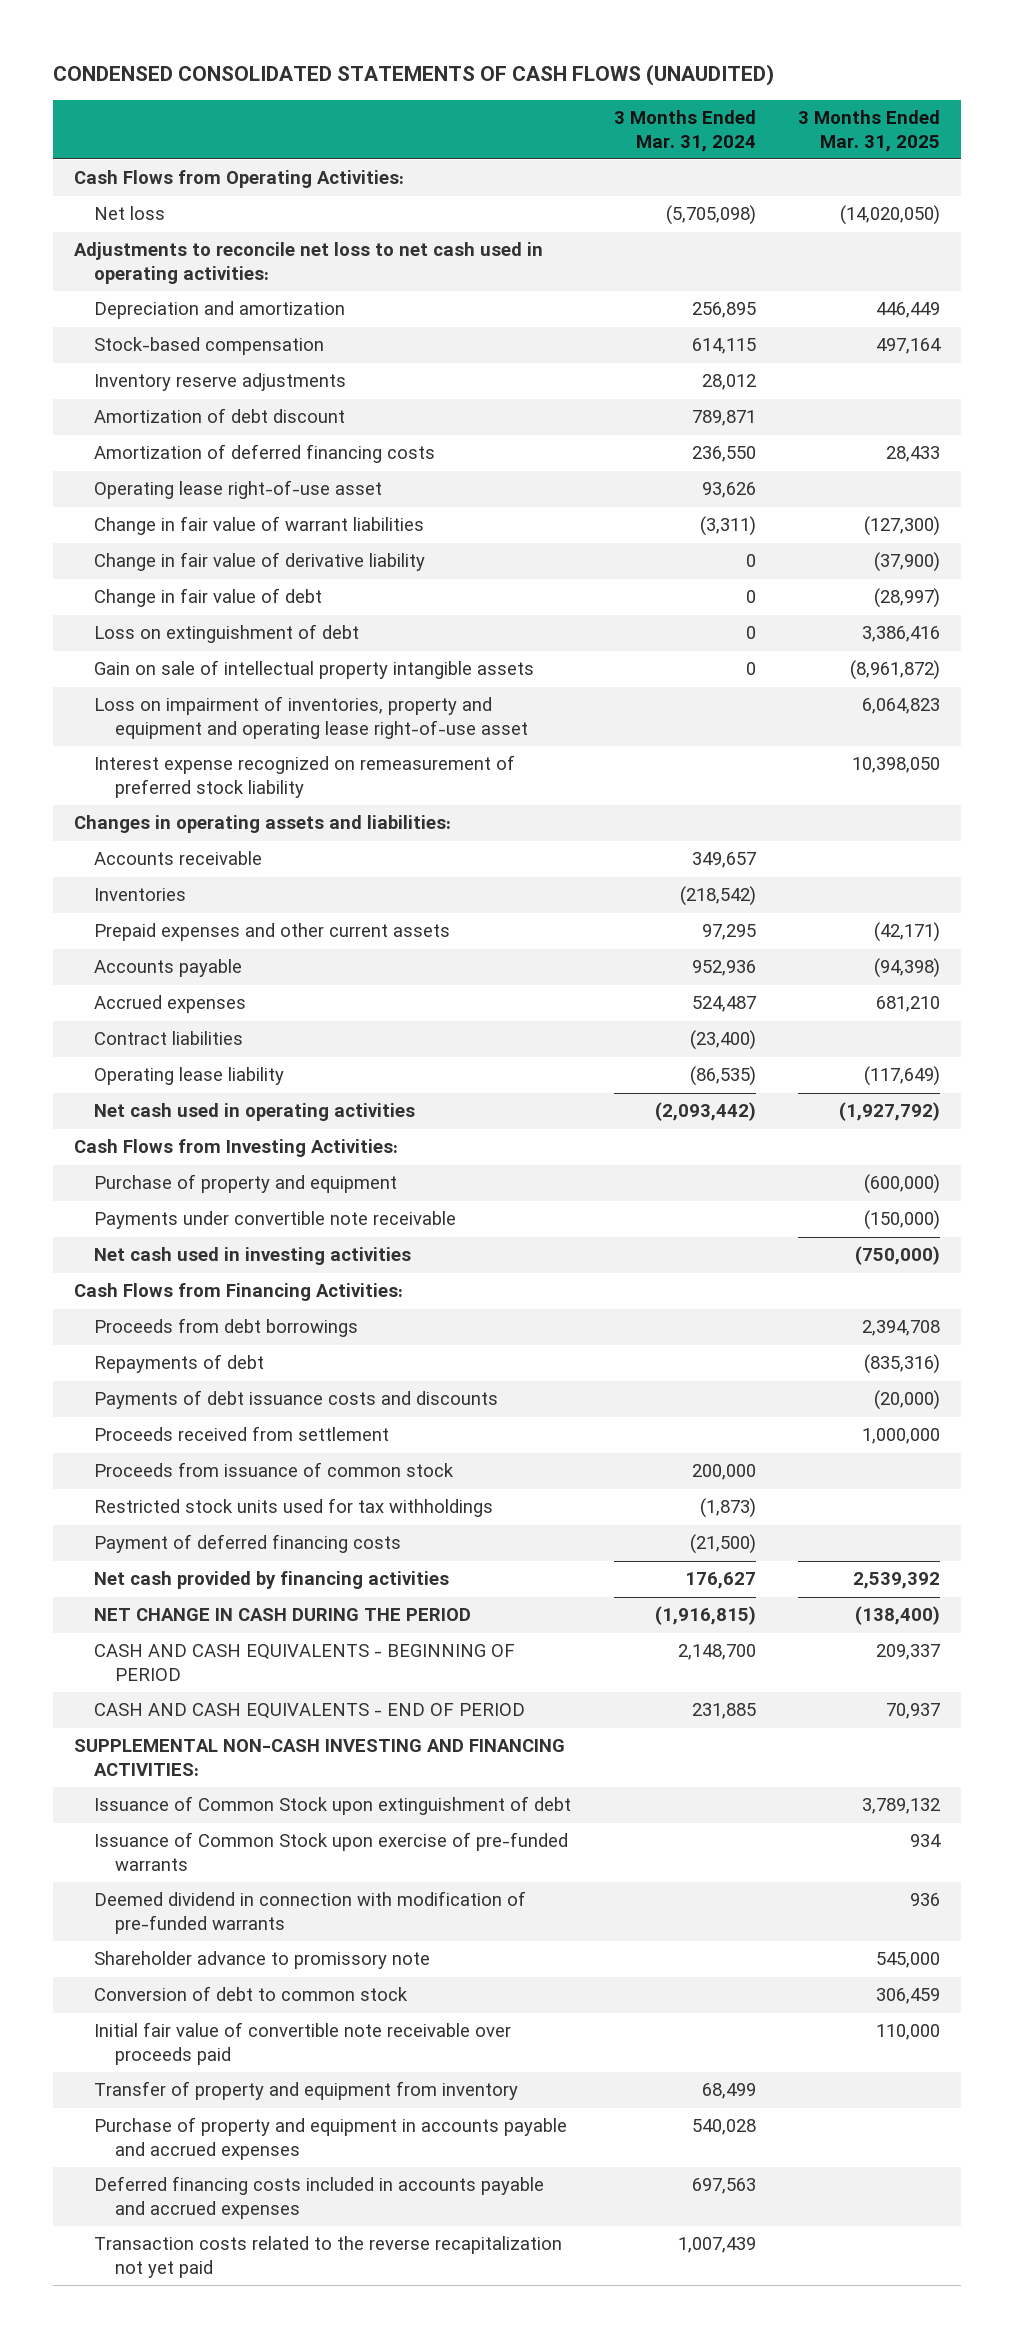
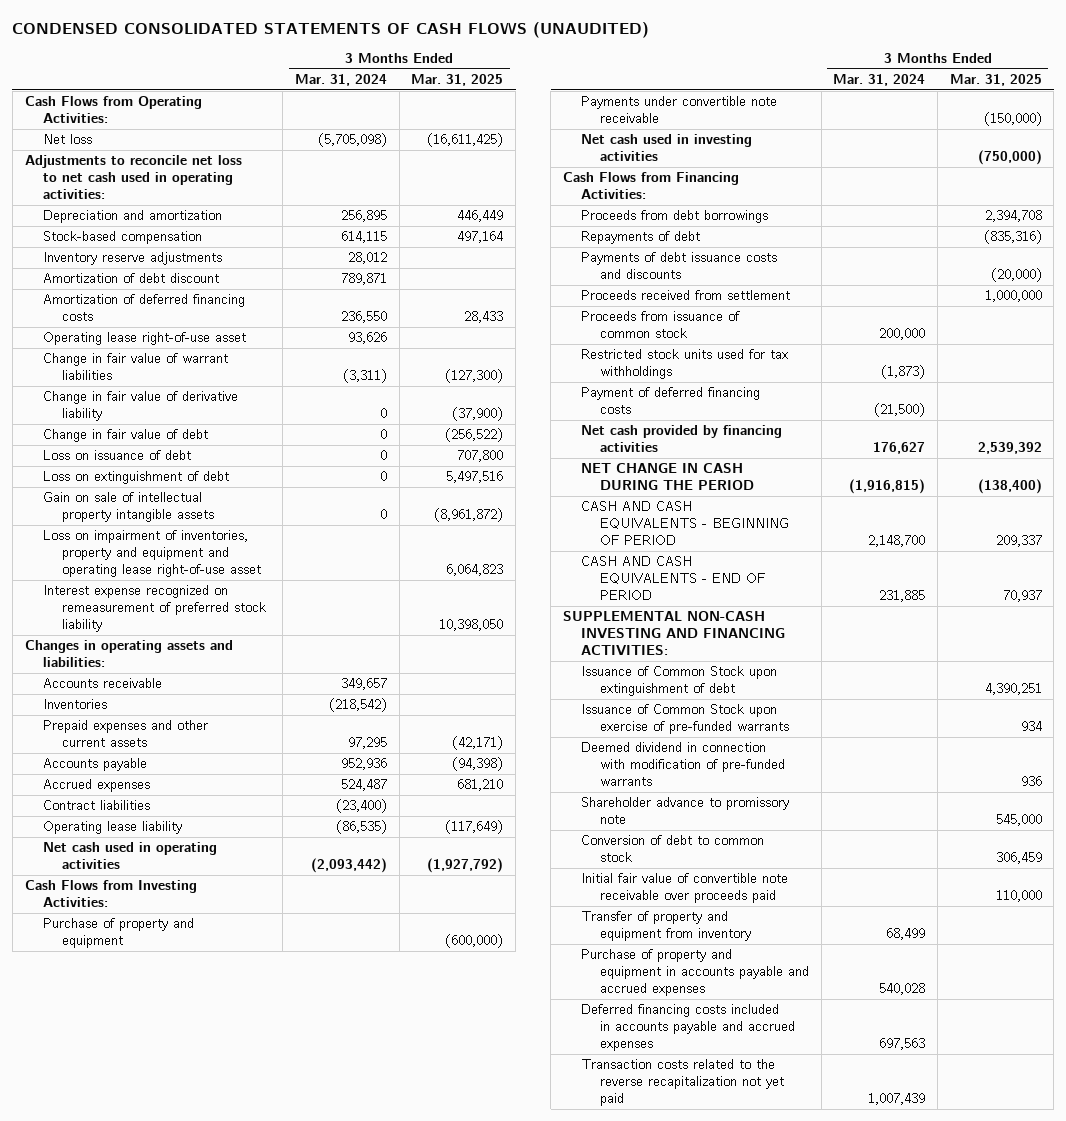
[839,205,940,226] (14,020,050) -> [427,133,504,148] (16,611,425)
[873,588,940,609] (28,997) -> [445,428,504,443] (256,522)
none -> [43,450,192,461] Loss on issuance of debt
[861,626,940,643] 3,386,416 -> [446,471,504,484] 5,497,516
[861,1798,940,1815] 3,789,132 -> [984,683,1042,696] 4,390,251

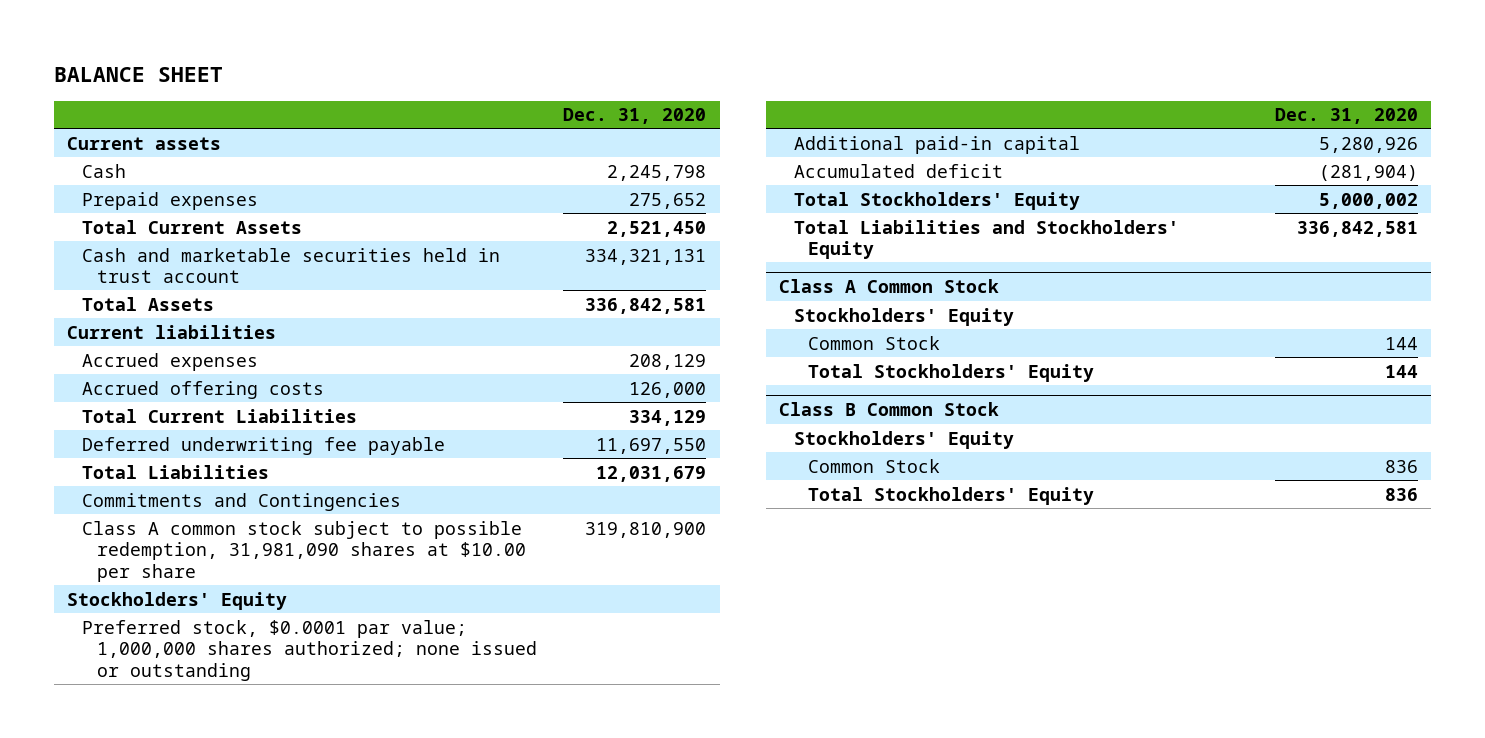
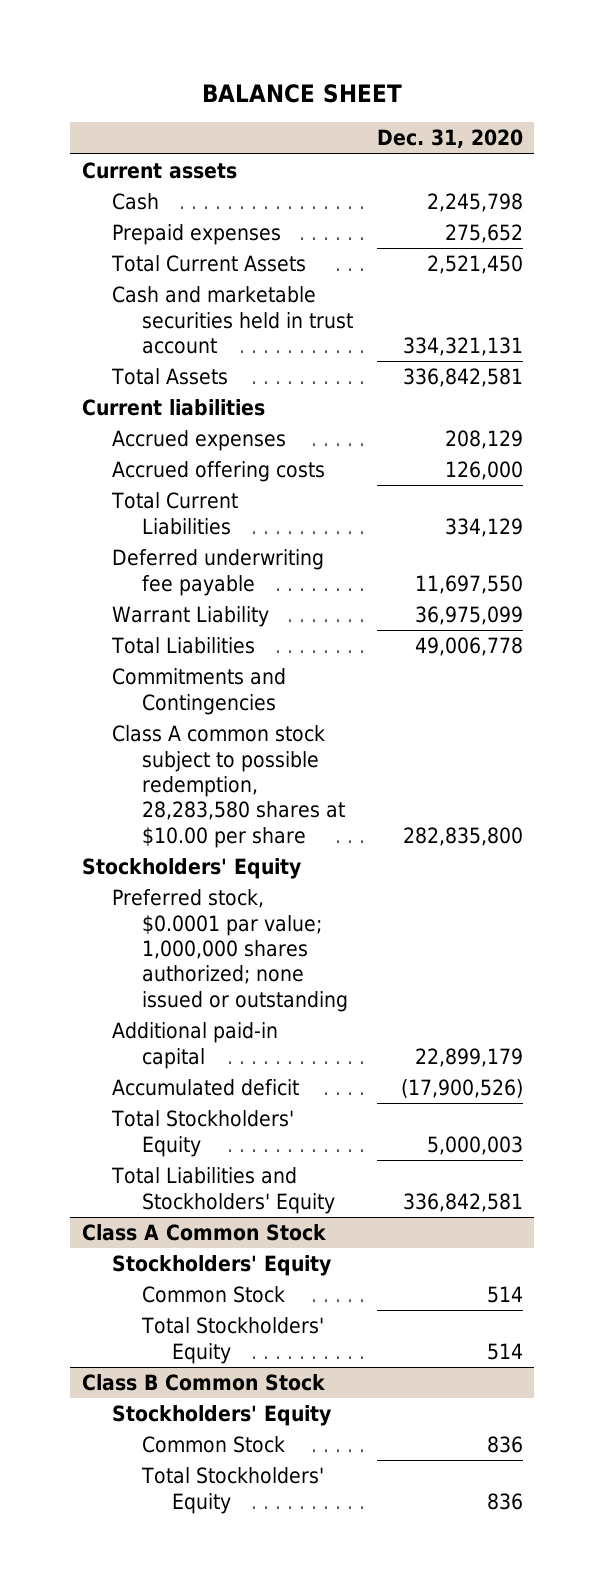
none -> [111,606,269,628] Warrant Liability
[596,465,707,482] 12,031,679 -> [414,637,523,657] 49,006,778
[82,520,526,582] Class A common stock subject to possible redemption, 31,981,090 shares at $10.00 per share -> [111,725,345,848] Class A common stock subject to possible redemption, 28,283,580 shares at $10.00 per share
[585,521,707,538] 319,810,900 -> [402,826,523,846] 282,835,800
[1319,136,1419,153] 5,280,926 -> [414,1047,523,1067] 22,899,179
[1319,164,1419,181] (281,904) -> [400,1079,523,1099] (17,900,526)
[1319,192,1419,209] 5,000,002 -> [426,1135,523,1155] 5,000,003
[1385,336,1419,350] 144 -> [486,1286,523,1304] 514
[1385,364,1419,378] 144 -> [486,1342,523,1360] 514

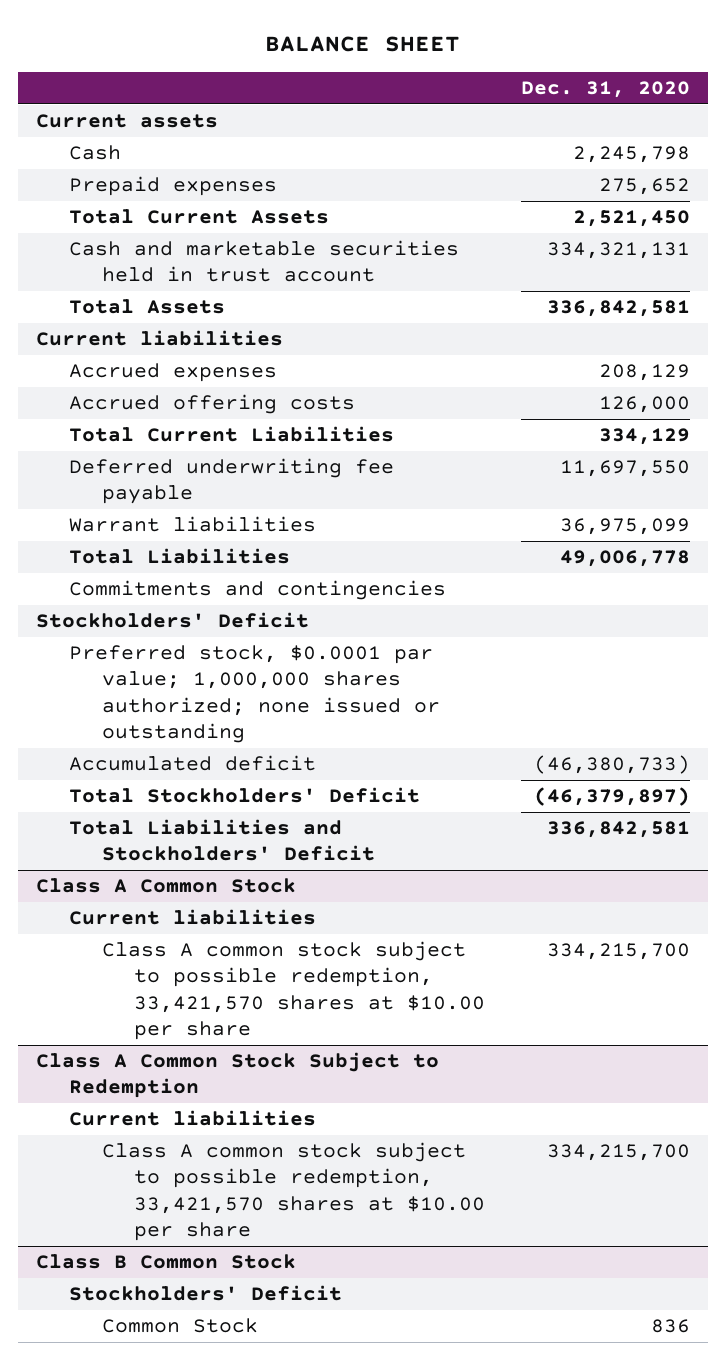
[111,606,269,628] Warrant Liability -> [68,516,316,533] Warrant liabilities
[111,725,345,848] Class A common stock subject to possible redemption, 28,283,580 shares at $10.00 per share -> none
[111,668,286,715] Commitments and Contingencies -> [68,580,446,601] Commitments and contingencies
[81,858,301,880] Stockholders' Equity -> [36,612,310,629] Stockholders' Deficit
[111,1022,278,1069] Additional paid-in capital -> none
[400,1079,523,1099] (17,900,526) -> [534,755,691,775] (46,380,733)
[110,1110,294,1157] Total Stockholders' Equity -> [68,787,420,804] Total Stockholders' Deficit
[426,1135,523,1155] 5,000,003 -> [534,787,691,807] (46,379,897)
[110,1167,335,1214] Total Liabilities and Stockholders' Equity -> [68,819,375,862] Total Liabilities and Stockholders' Deficit
[111,1255,331,1277] Stockholders' Equity -> none
[141,1286,285,1304] Common Stock -> none
[140,1317,324,1364] Total Stockholders' Equity -> none
none -> [68,909,316,926] Current liabilities
none -> [101,941,486,1041] Class A common stock subject to possible redemption, 33,421,570 shares at $10.00 per share
none -> [36,1052,440,1099] Class A Common Stock Subject to Redemption
none -> [68,1110,316,1127] Current liabilities
none -> [101,1142,486,1242] Class A common stock subject to possible redemption, 33,421,570 shares at $10.00 per share
[111,1405,331,1427] Stockholders' Equity -> [68,1285,342,1302] Stockholders' Deficit
[140,1467,324,1514] Total Stockholders' Equity -> none

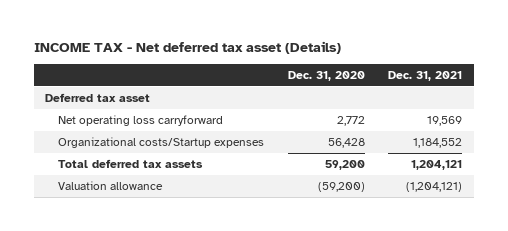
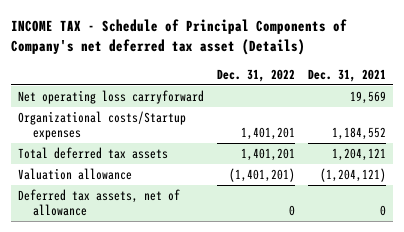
[33,40,341,54] INCOME TAX - Net deferred tax asset (Details) -> [11,19,348,55] INCOME TAX - Schedule of Principal Components of Company's net deferred tax asset (Details)
[287,70,365,81] Dec. 31, 2020 -> none
none -> [217,68,296,82] Dec. 31, 2022
[45,93,151,103] Deferred tax asset -> none
none -> [17,188,180,217] Deferred tax assets, net of allowance

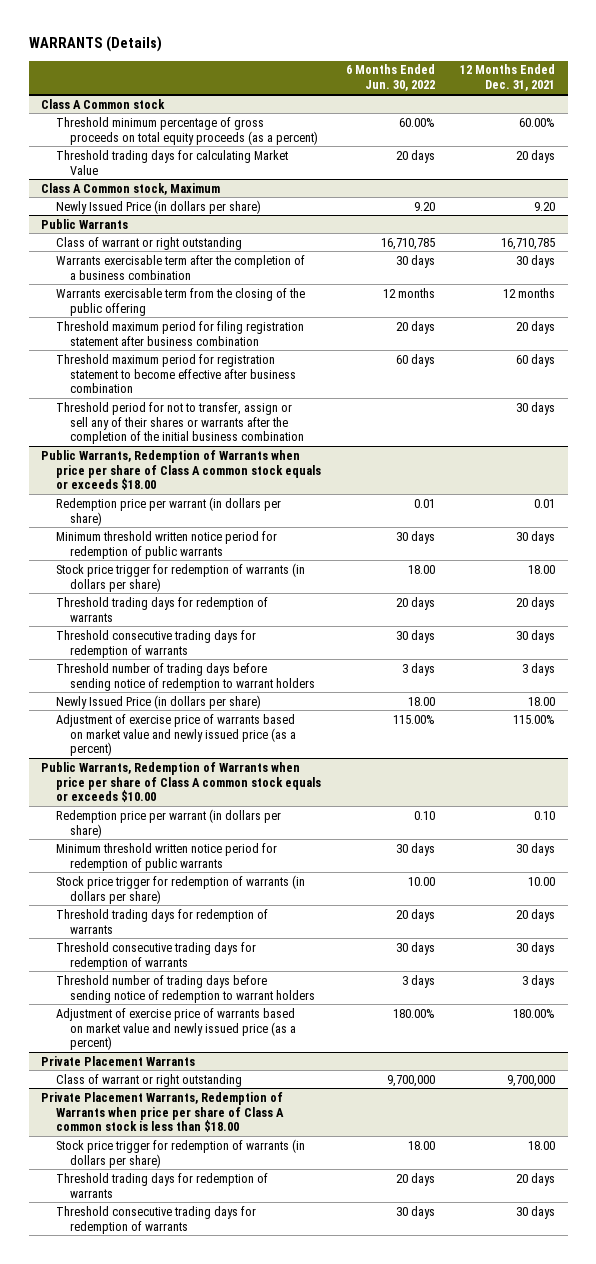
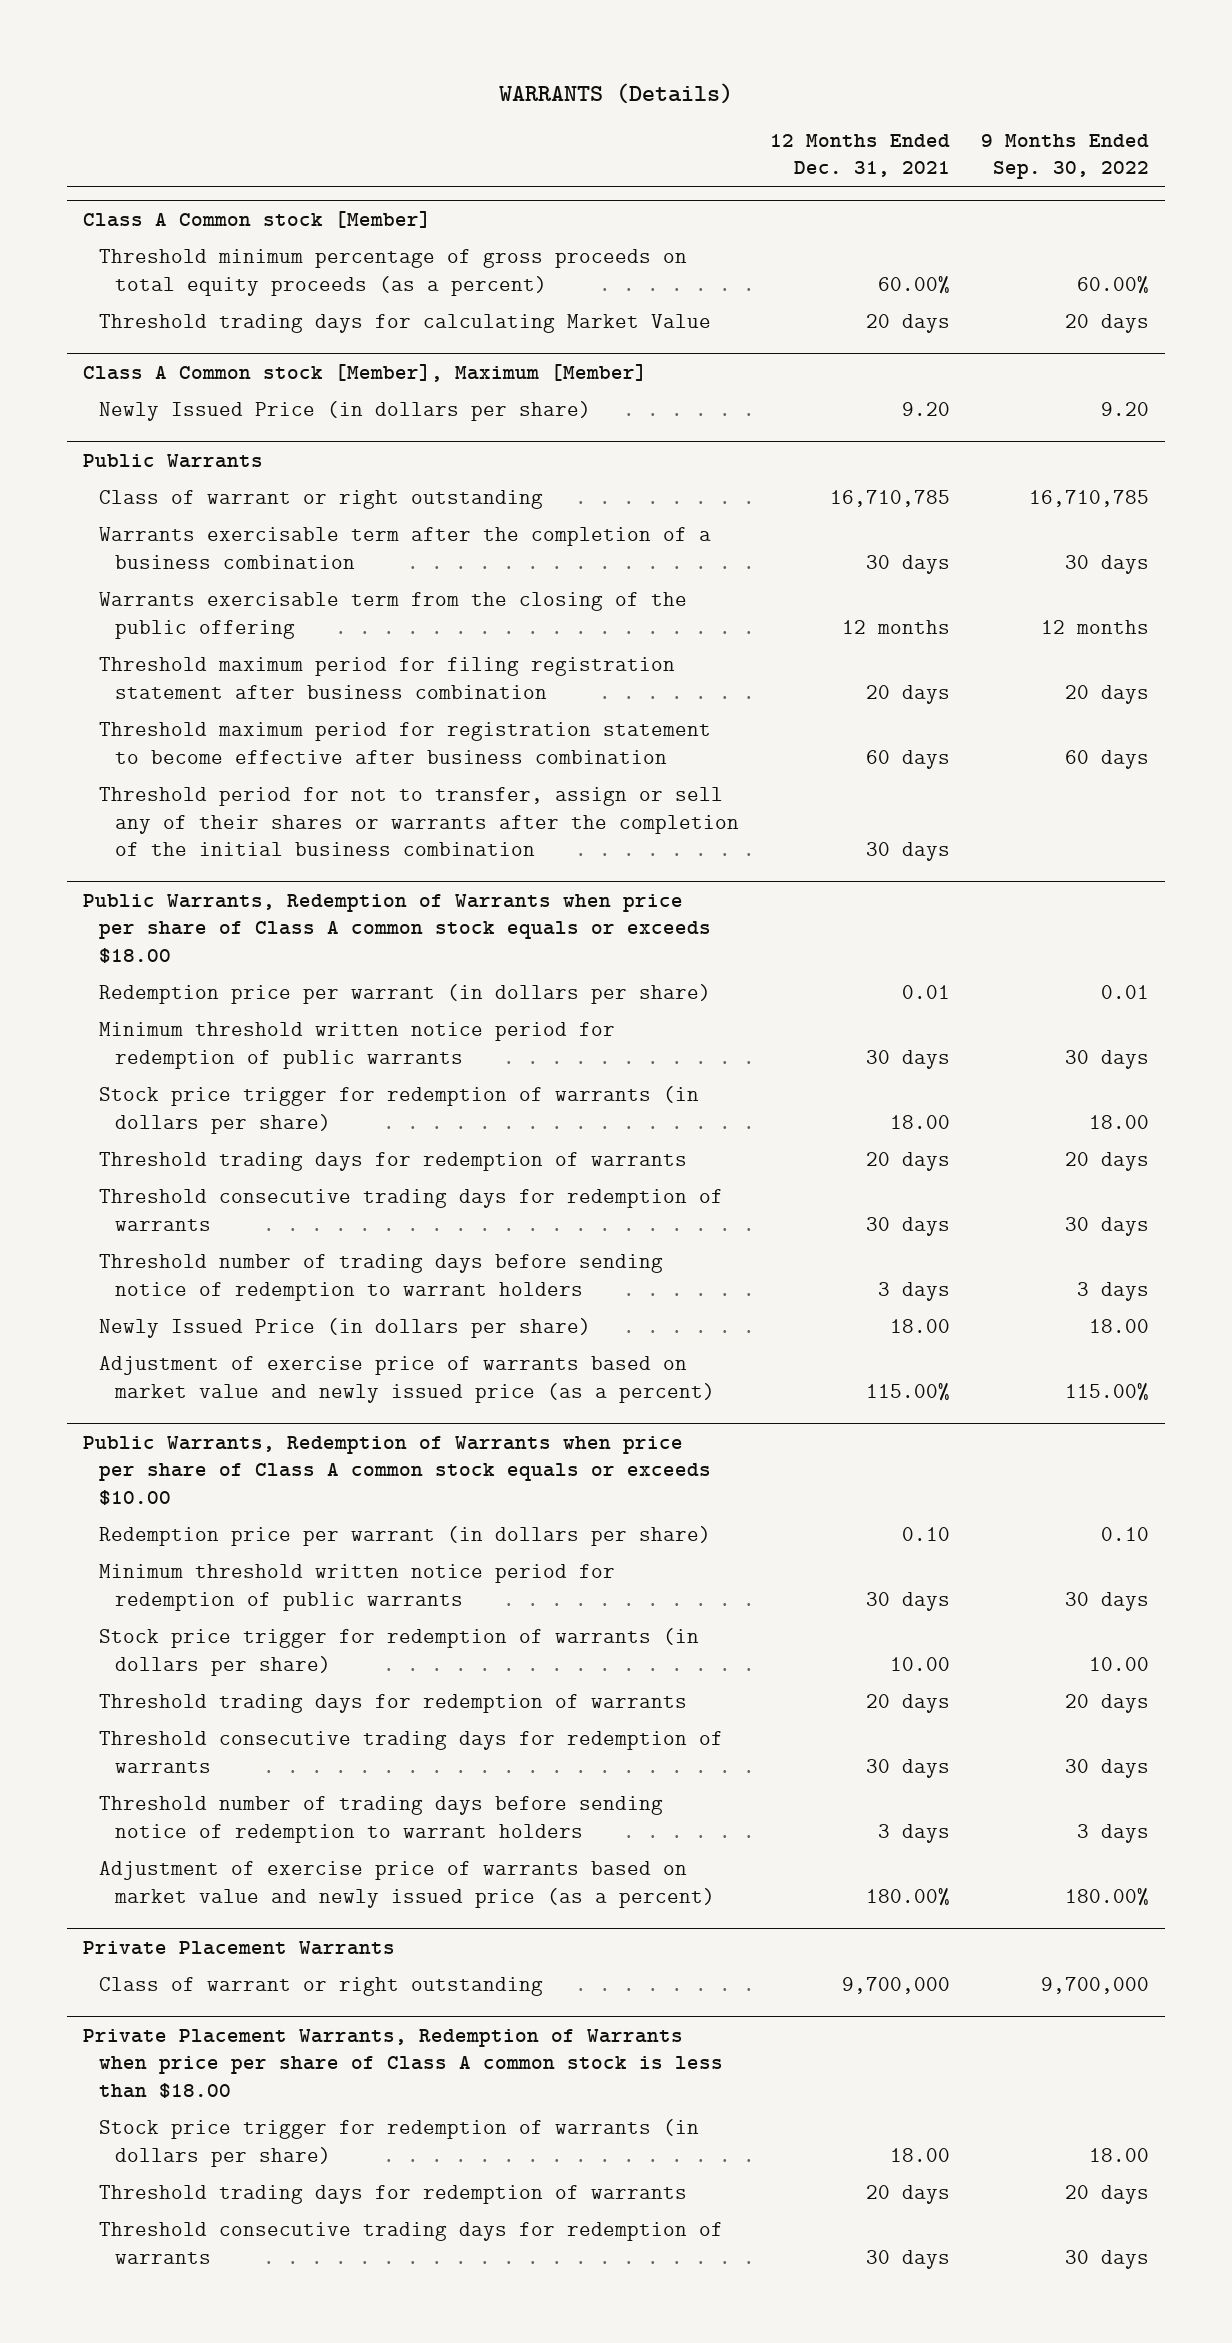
[345,64,435,92] 6 Months Ended Jun. 30, 2022 -> none
none -> [981,133,1150,180] 9 Months Ended Sep. 30, 2022
[41,98,166,109] Class A Common stock -> [83,210,432,228] Class A Common stock [Member]
[41,182,221,195] Class A Common stock, Maximum -> [83,363,648,382] Class A Common stock [Member], Maximum [Member]

